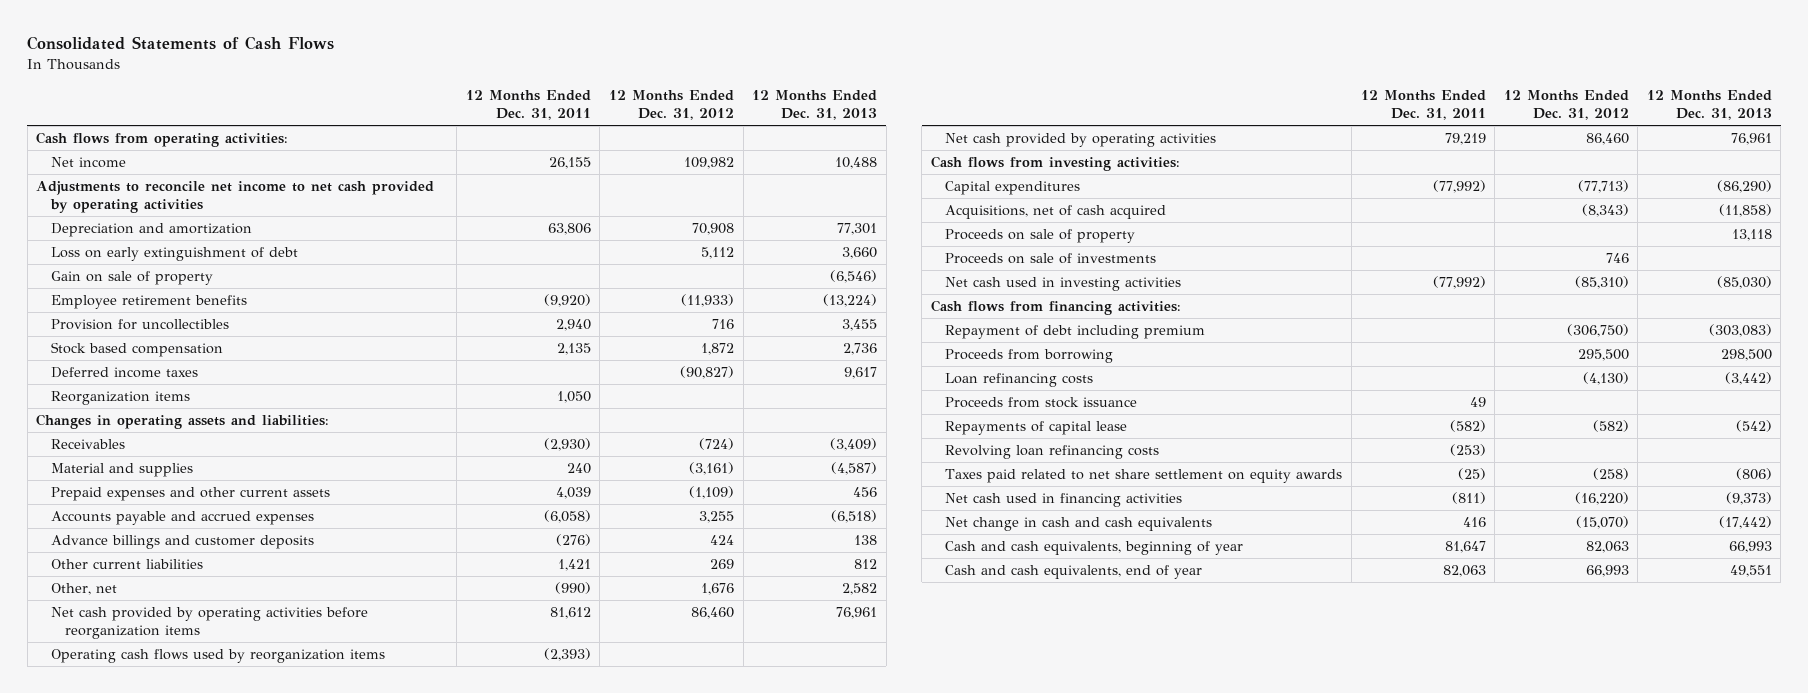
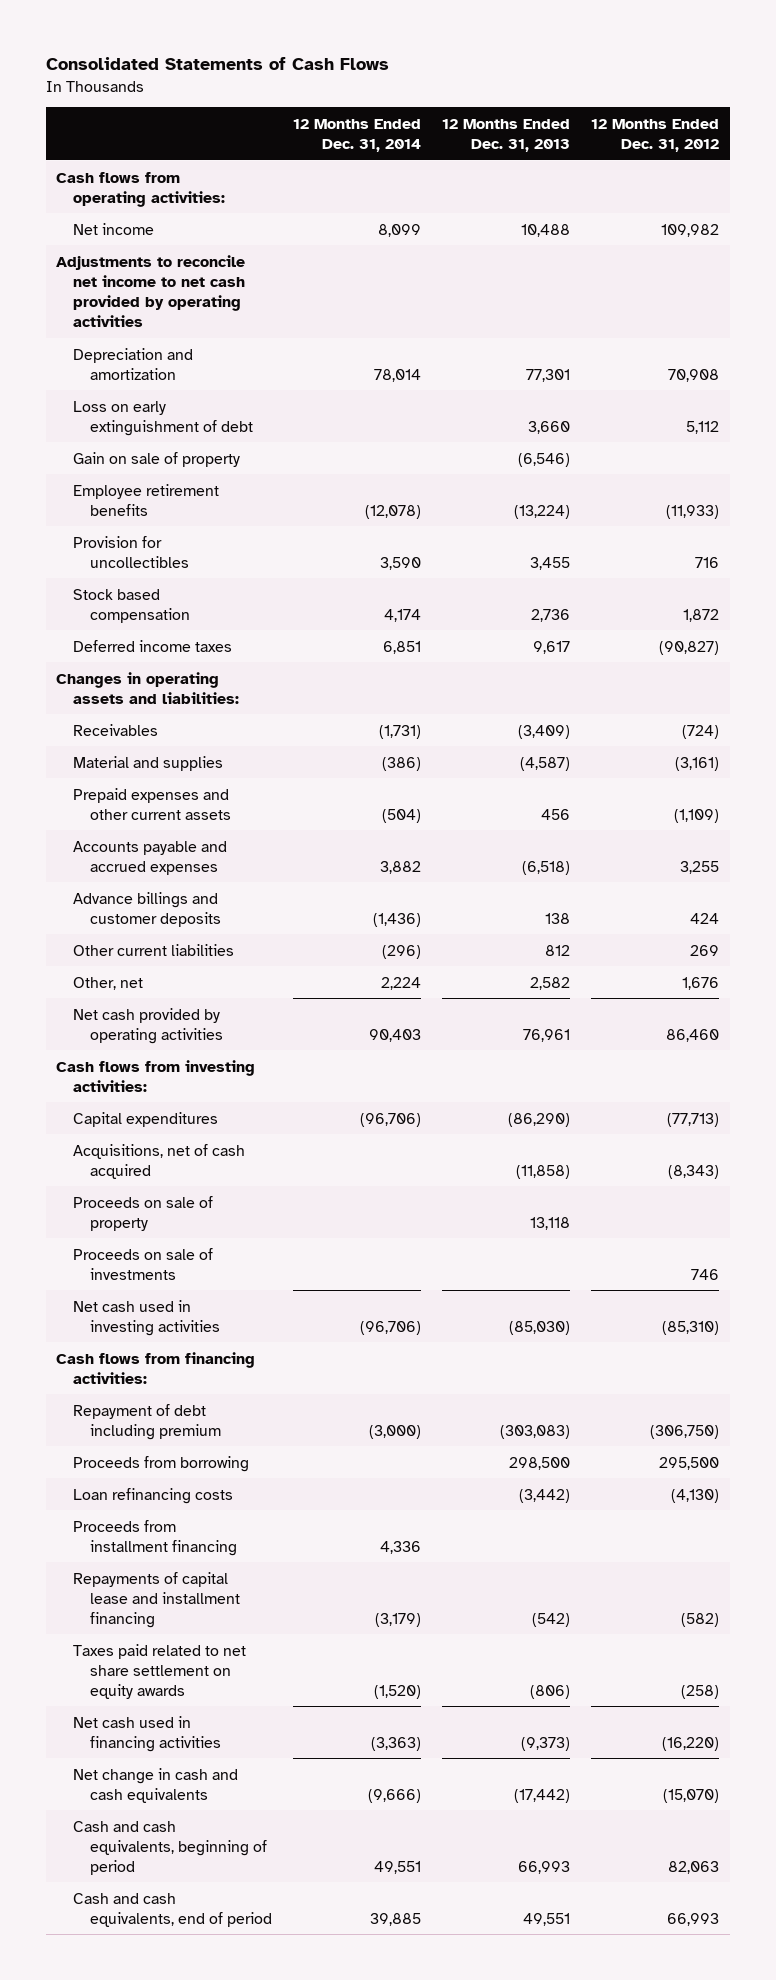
[465,90,591,120] 12 Months Ended Dec. 31, 2011 -> none
none -> [292,119,421,153] 12 Months Ended Dec. 31, 2014
[50,391,190,406] Reorganization items -> none
[50,607,368,639] Net cash provided by operating activities before reorganization items -> none
[50,649,385,664] Operating cash flows used by reorganization items -> none
[945,445,1160,460] Revolving loan refinancing costs -> none
[945,397,1138,409] Proceeds from stock issuance -> [73,1519,237,1556] Proceeds from installment financing
[945,421,1128,436] Repayments of capital lease -> [73,1571,240,1628] Repayments of capital lease and installment financing
[945,541,1244,556] Cash and cash equivalents, beginning of year -> [73,1820,267,1875] Cash and cash equivalents, beginning of period
[945,565,1203,580] Cash and cash equivalents, end of year -> [73,1892,272,1927] Cash and cash equivalents, end of period

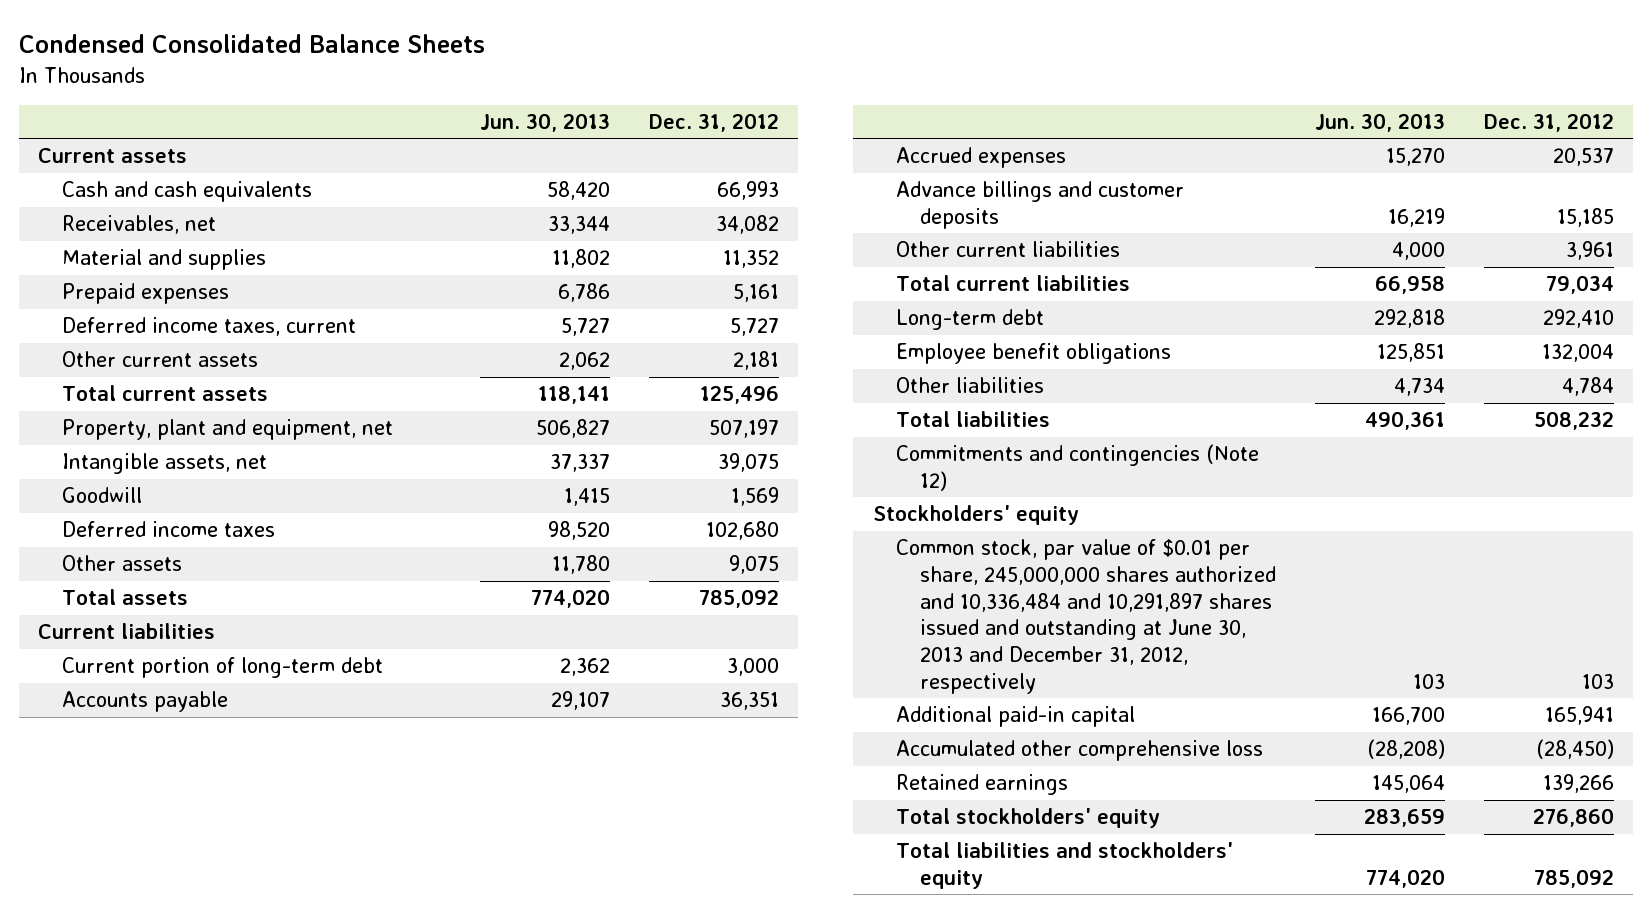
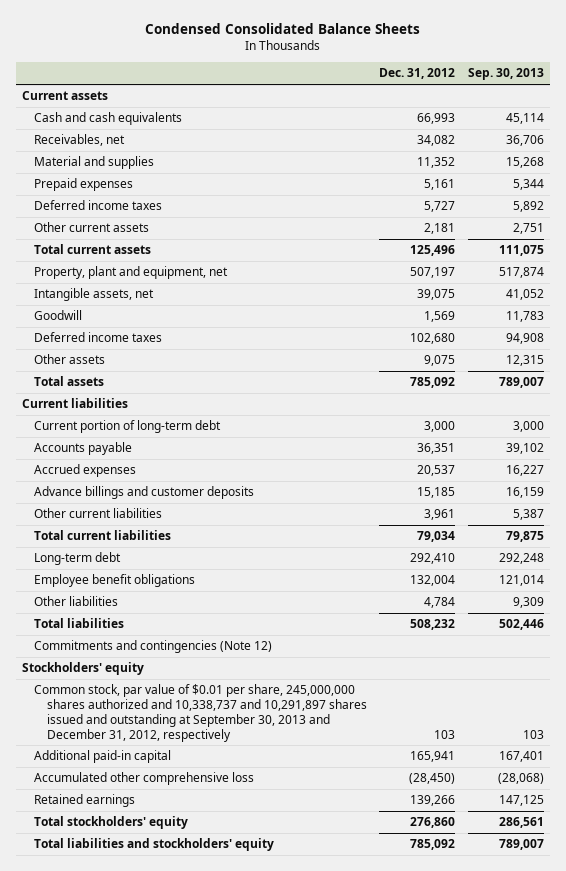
[480,112,611,132] Jun. 30, 2013 -> none
none -> [467,68,544,81] Sep. 30, 2013
[61,317,356,337] Deferred income taxes, current -> [34,200,163,211] Deferred income taxes
[896,539,1276,694] Common stock, par value of $0.01 per share, 245,000,000 shares authorized and 10,336,484 and 10,291,897 shares issued and outstanding at June 30, 2013 and December 31, 2012, respectively -> [34,684,368,742] Common stock, par value of $0.01 per share, 245,000,000 shares authorized and 10,338,737 and 10,291,897 shares issued and outstanding at September 30, 2013 and December 31, 2012, respectively

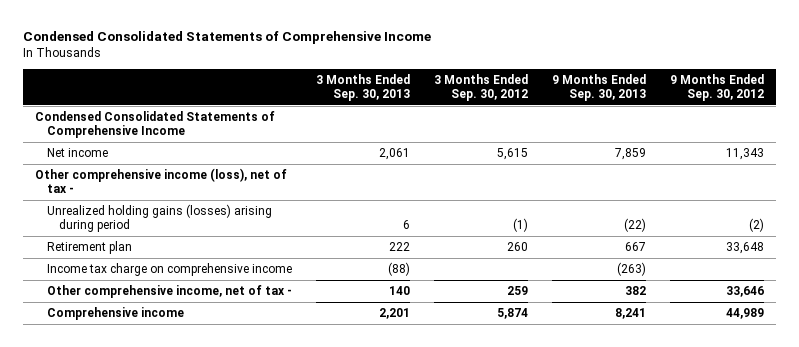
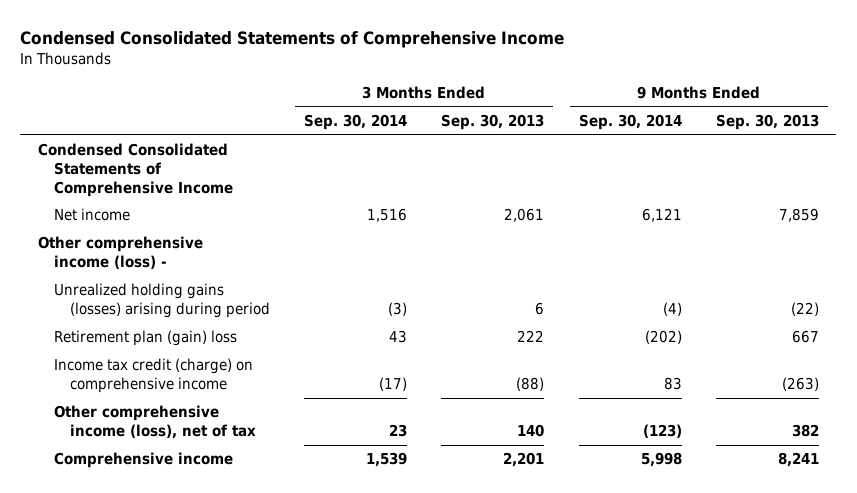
[434,73,529,101] 3 Months Ended Sep. 30, 2012 -> none
[670,73,765,101] 9 Months Ended Sep. 30, 2012 -> none
none -> [304,114,408,131] Sep. 30, 2014
none -> [578,114,682,131] Sep. 30, 2014
[34,168,287,194] Other comprehensive income (loss), net of tax - -> [37,236,203,270] Other comprehensive income (loss) -
[46,241,132,255] Retirement plan -> [53,330,237,347] Retirement plan (gain) loss
[46,263,292,277] Income tax charge on comprehensive income -> [53,358,253,394] Income tax credit (charge) on comprehensive income
[46,285,292,299] Other comprehensive income, net of tax - -> [53,405,256,440] Other comprehensive income (loss), net of tax

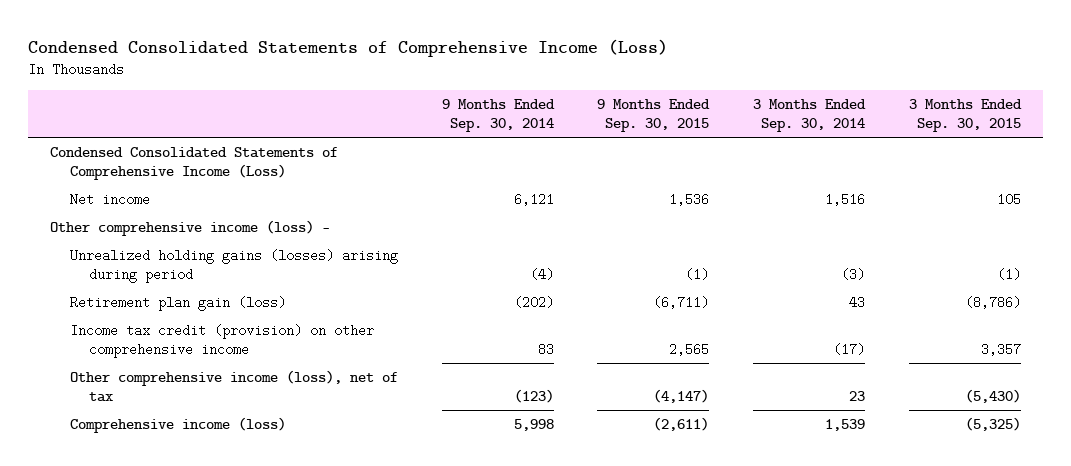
[20,30,565,48] Condensed Consolidated Statements of Comprehensive Income -> [28,39,669,58] Condensed Consolidated Statements of Comprehensive Income (Loss)
[441,114,545,131] Sep. 30, 2013 -> none
[716,114,820,131] Sep. 30, 2013 -> none
none -> [597,99,711,133] 9 Months Ended Sep. 30, 2015
none -> [908,99,1022,133] 3 Months Ended Sep. 30, 2015
[37,143,233,197] Condensed Consolidated Statements of Comprehensive Income -> [50,147,339,180] Condensed Consolidated Statements of Comprehensive Income (Loss)
[53,330,237,347] Retirement plan (gain) loss -> [69,296,286,312] Retirement plan gain (loss)
[53,358,253,394] Income tax credit (charge) on comprehensive income -> [69,324,374,358] Income tax credit (provision) on other comprehensive income
[53,452,233,469] Comprehensive income -> [69,417,286,434] Comprehensive income (loss)

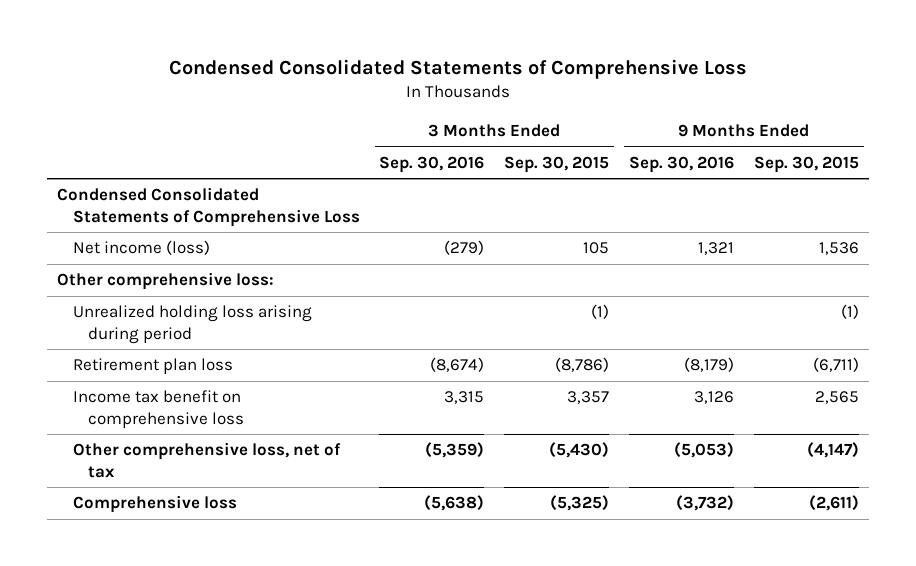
[28,39,669,58] Condensed Consolidated Statements of Comprehensive Income (Loss) -> [168,58,747,79] Condensed Consolidated Statements of Comprehensive Loss
[441,99,555,133] 9 Months Ended Sep. 30, 2014 -> none
[753,99,867,133] 3 Months Ended Sep. 30, 2014 -> none
none -> [379,155,485,173] Sep. 30, 2016
none -> [628,155,734,173] Sep. 30, 2016
[50,147,339,180] Condensed Consolidated Statements of Comprehensive Income (Loss) -> [56,187,360,227] Condensed Consolidated Statements of Comprehensive Loss
[69,193,150,207] Net income -> [72,240,210,256] Net income (loss)
[50,220,331,237] Other comprehensive income (loss) - -> [56,272,274,291] Other comprehensive loss:
[69,249,398,283] Unrealized holding gains (losses) arising during period -> [72,305,312,344] Unrealized holding loss arising during period
[69,296,286,312] Retirement plan gain (loss) -> [72,358,233,375] Retirement plan loss
[69,324,374,358] Income tax credit (provision) on other comprehensive income -> [72,390,245,428] Income tax benefit on comprehensive loss
[69,370,398,402] Other comprehensive income (loss), net of tax -> [72,442,341,478] Other comprehensive loss, net of tax
[69,417,286,434] Comprehensive income (loss) -> [72,495,237,514] Comprehensive loss

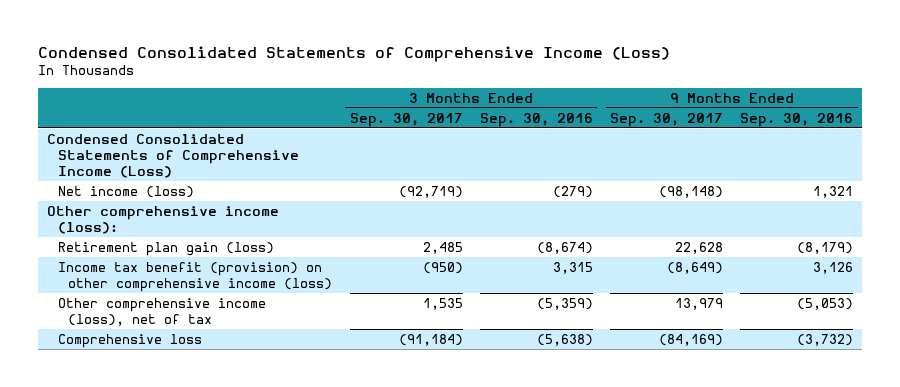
[168,58,747,79] Condensed Consolidated Statements of Comprehensive Loss -> [38,46,671,63] Condensed Consolidated Statements of Comprehensive Income (Loss)
[504,155,610,173] Sep. 30, 2015 -> none
[753,155,859,173] Sep. 30, 2015 -> none
none -> [349,112,463,127] Sep. 30, 2017
none -> [610,112,724,127] Sep. 30, 2017
[56,187,360,227] Condensed Consolidated Statements of Comprehensive Loss -> [46,133,299,179] Condensed Consolidated Statements of Comprehensive Income (Loss)
[72,305,312,344] Unrealized holding loss arising during period -> none
[56,272,274,291] Other comprehensive loss: -> [46,205,279,234] Other comprehensive income (loss):
[72,358,233,375] Retirement plan loss -> [57,241,274,256] Retirement plan gain (loss)
[72,390,245,428] Income tax benefit on comprehensive loss -> [57,261,333,292] Income tax benefit (provision) on other comprehensive income (loss)
[72,442,341,478] Other comprehensive loss, net of tax -> [57,297,266,326] Other comprehensive income (loss), net of tax

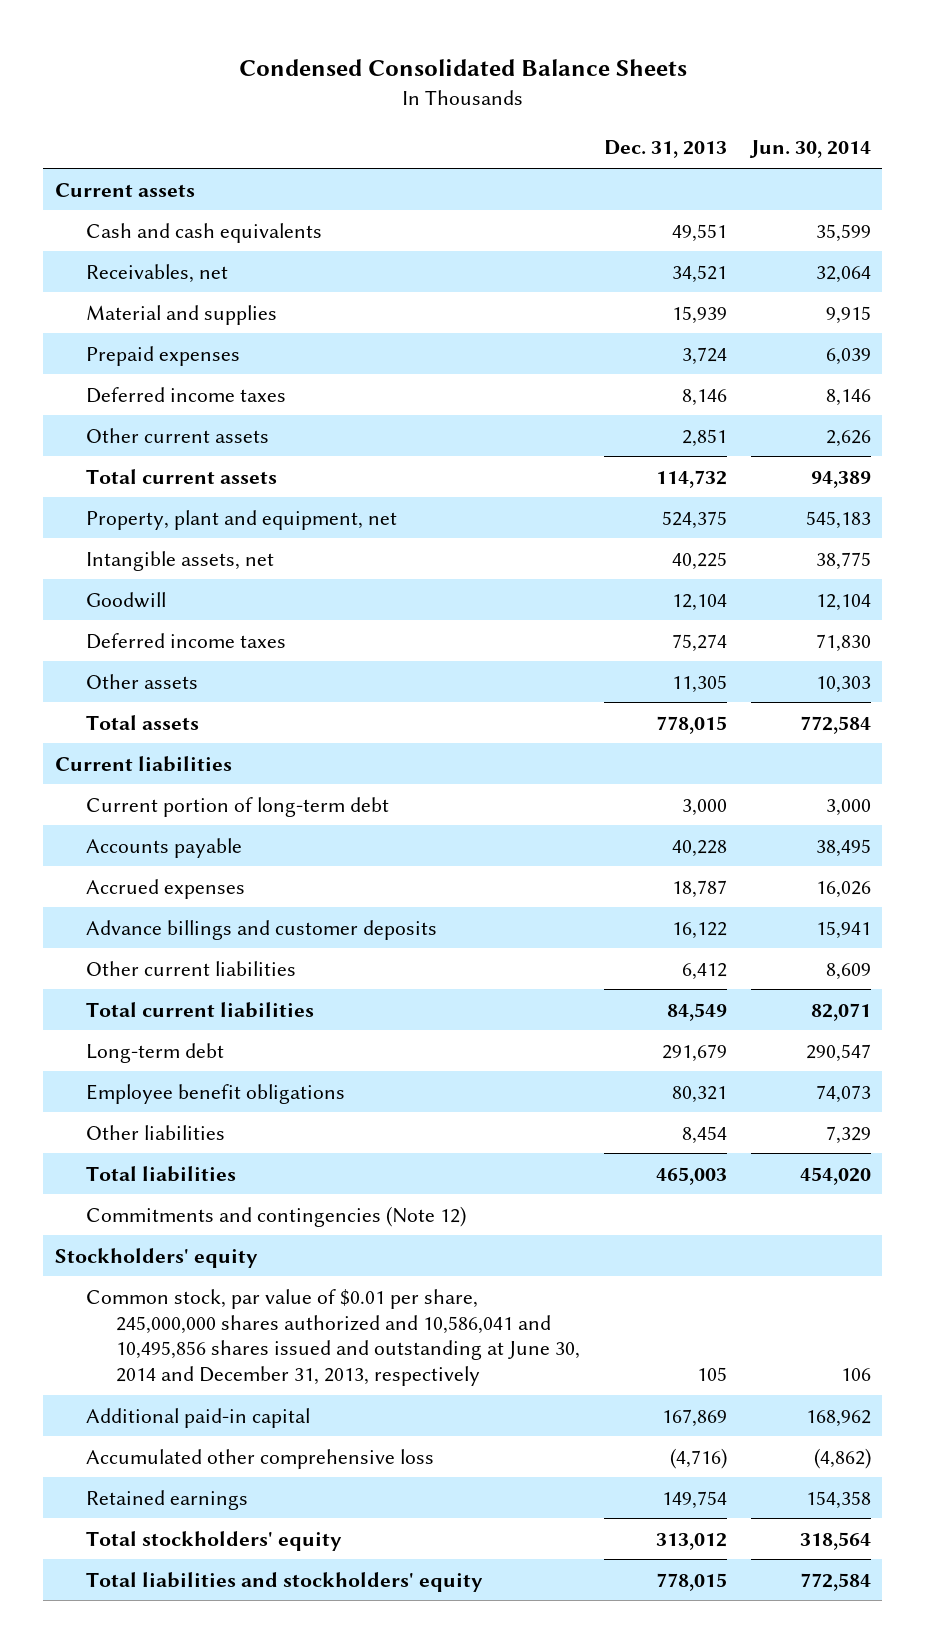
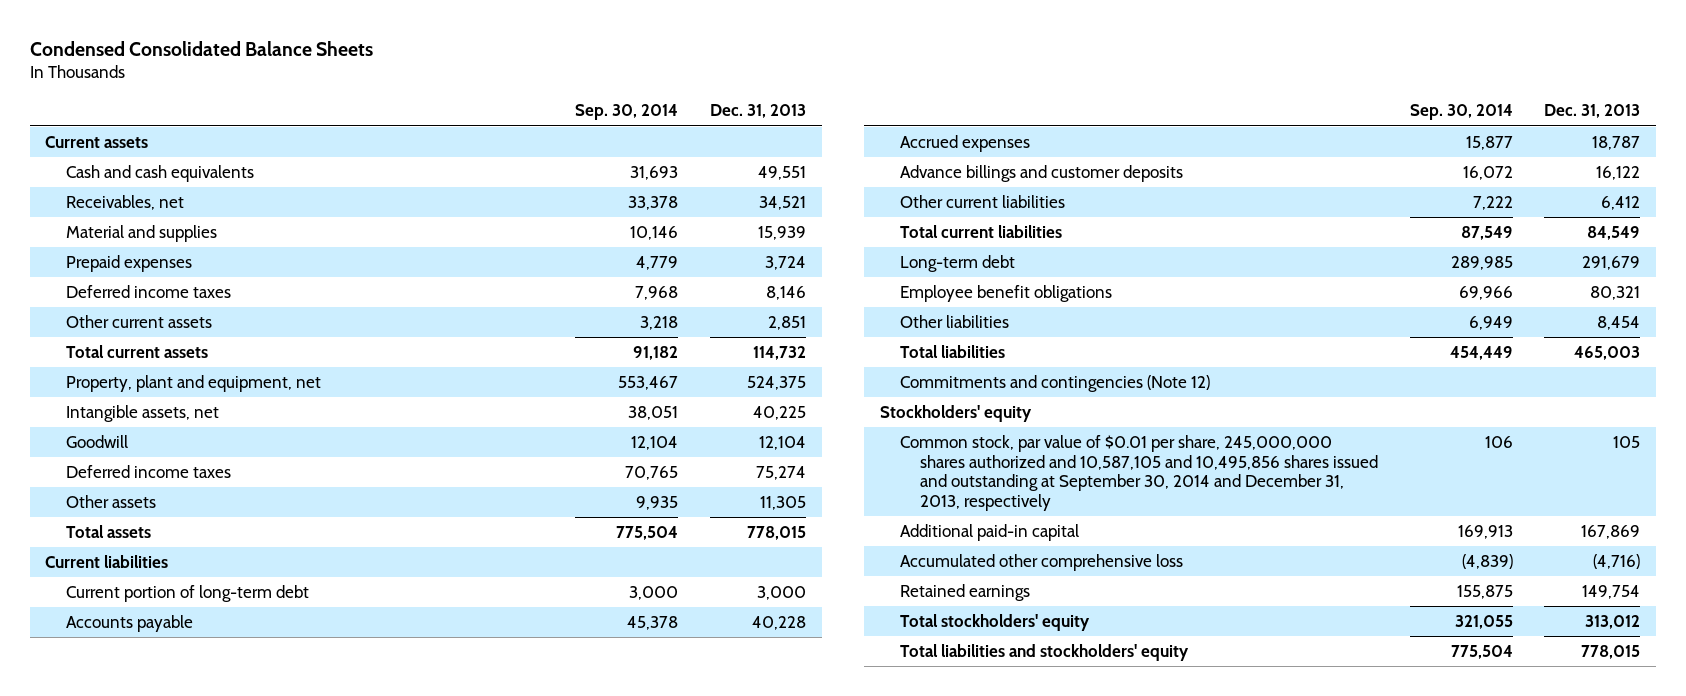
[748,140,871,159] Jun. 30, 2014 -> none
none -> [575,104,679,121] Sep. 30, 2014
[85,1288,581,1387] Common stock, par value of $0.01 per share, 245,000,000 shares authorized and 10,586,041 and 10,495,856 shares issued and outstanding at June 30, 2014 and December 31, 2013, respectively -> [899,435,1379,511] Common stock, par value of $0.01 per share, 245,000,000 shares authorized and 10,587,105 and 10,495,856 shares issued and outstanding at September 30, 2014 and December 31, 2013, respectively

